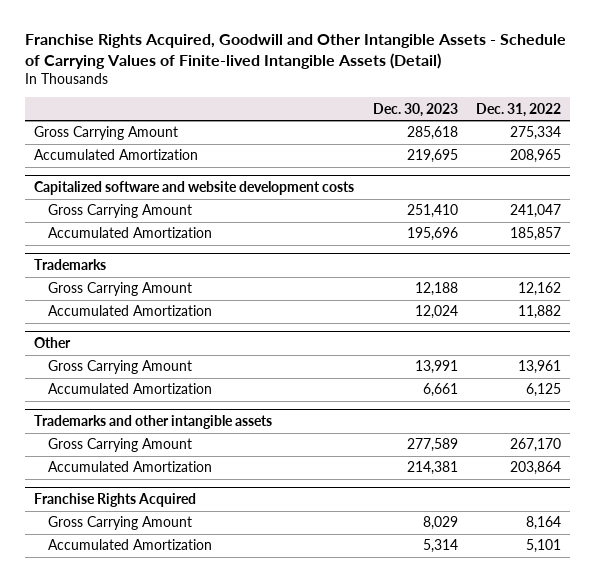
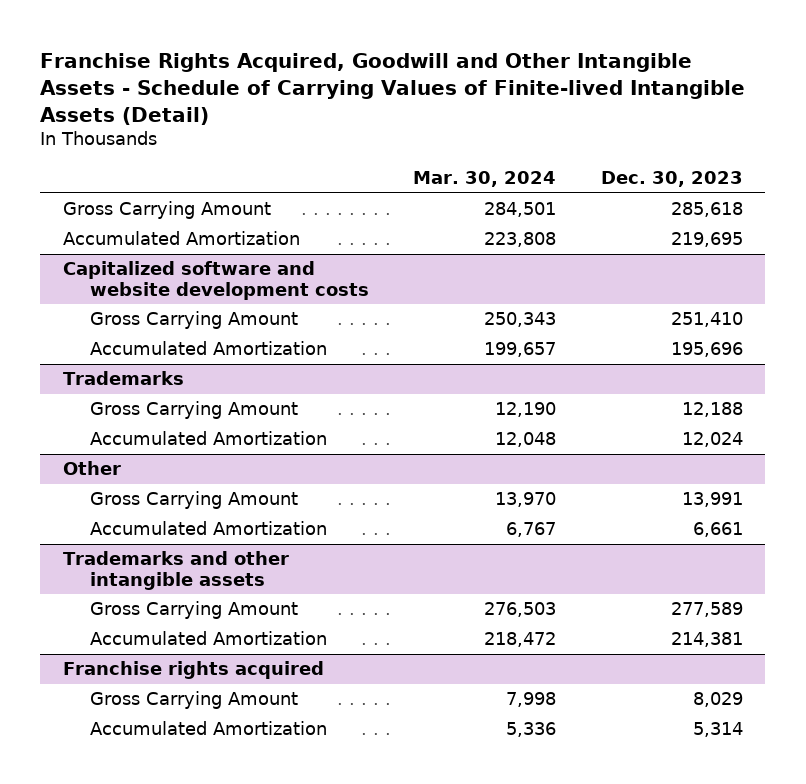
[476,102,562,117] Dec. 31, 2022 -> none
none -> [413,171,557,188] Mar. 30, 2024
[33,492,196,507] Franchise Rights Acquired -> [62,661,324,680] Franchise rights acquired

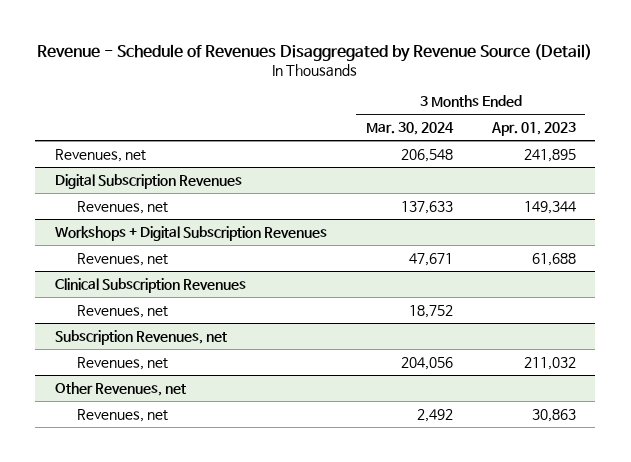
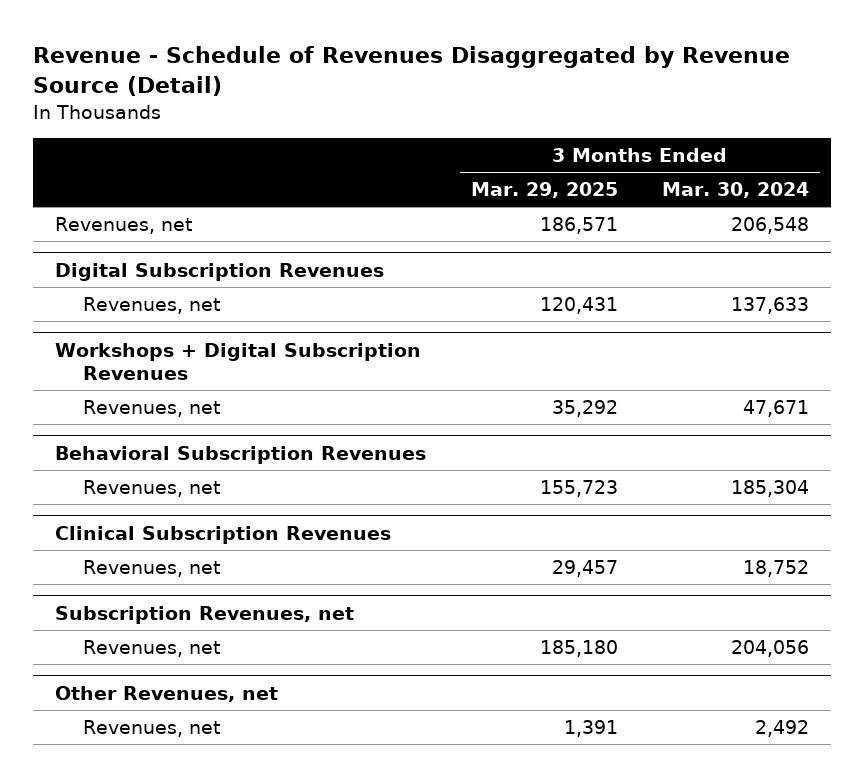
[490,122,576,137] Apr. 01, 2023 -> none
none -> [470,182,618,199] Mar. 29, 2025
none -> [55,445,427,464] Behavioral Subscription Revenues
none -> [83,480,221,498] Revenues, net

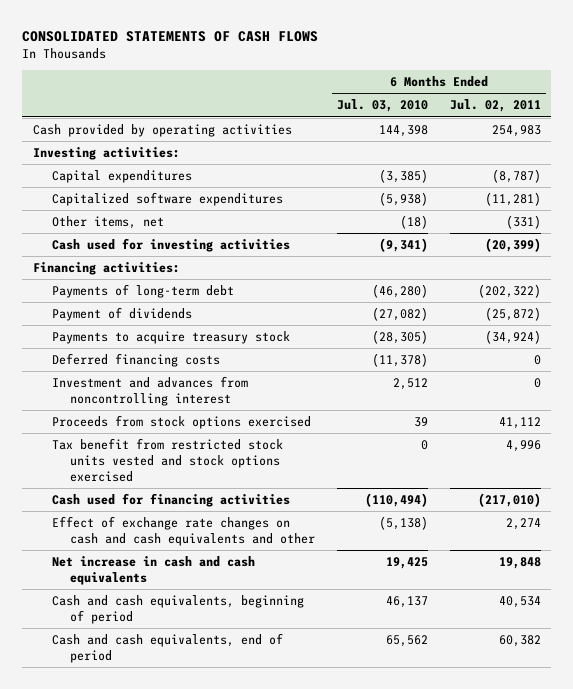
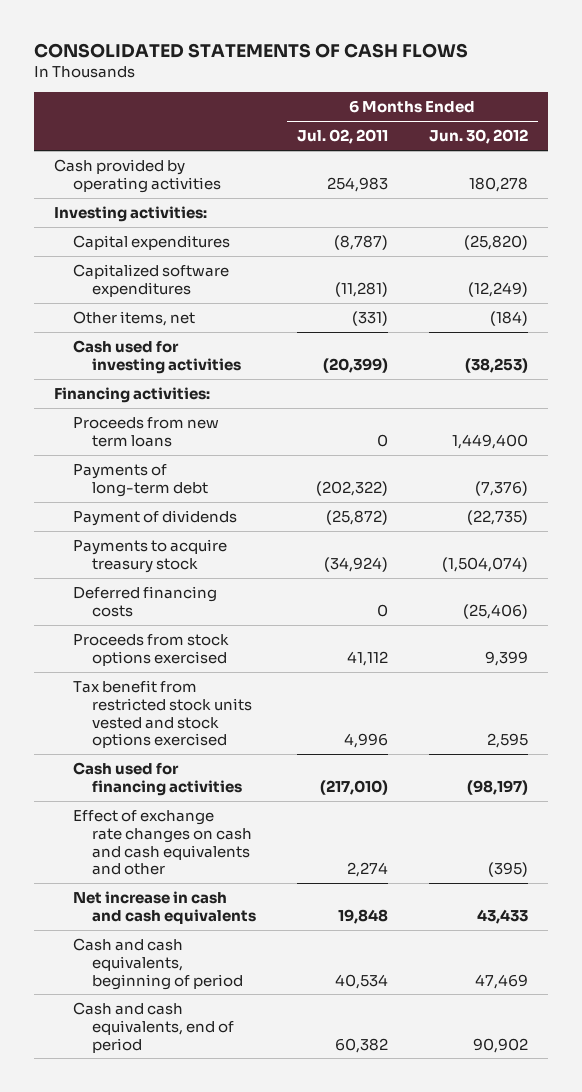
[337,99,429,113] Jul. 03, 2010 -> none
none -> [428,129,528,145] Jun. 30, 2012
none -> [73,416,220,447] Proceeds from new term loans
[51,375,248,406] Investment and advances from noncontrolling interest -> none

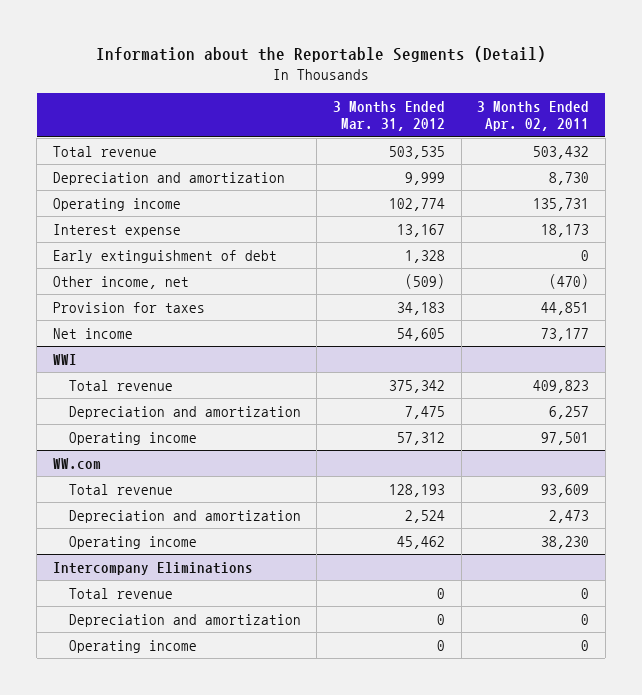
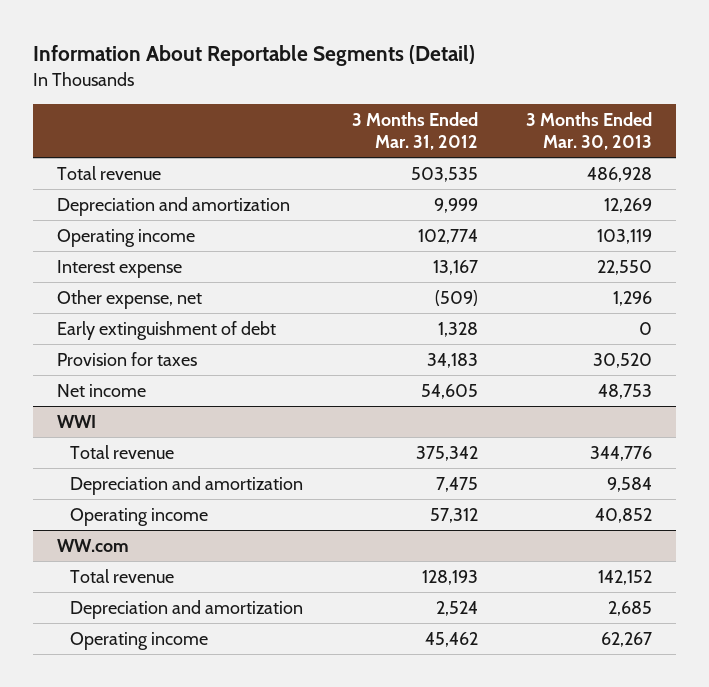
[96,46,547,63] Information about the Reportable Segments (Detail) -> [33,45,476,67] Information About Reportable Segments (Detail)
[477,100,590,132] 3 Months Ended Apr. 02, 2011 -> none
none -> [525,112,652,151] 3 Months Ended Mar. 30, 2013
none -> [57,289,203,309] Other expense, net
[52,275,189,289] Other income, net -> none
[52,561,253,575] Intercompany Eliminations -> none
[68,587,173,599] Total revenue -> none
[68,613,301,627] Depreciation and amortization -> none
[68,639,197,653] Operating income -> none

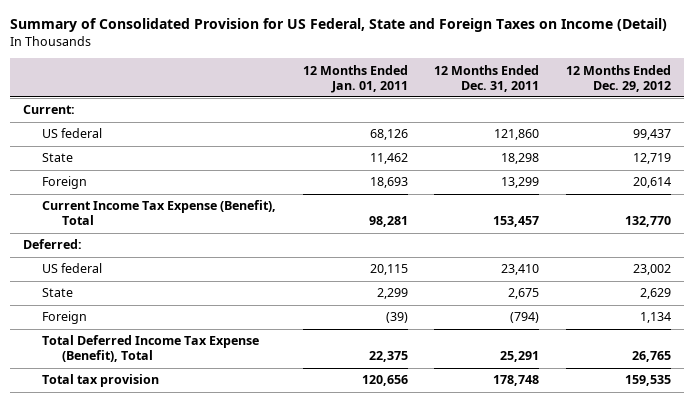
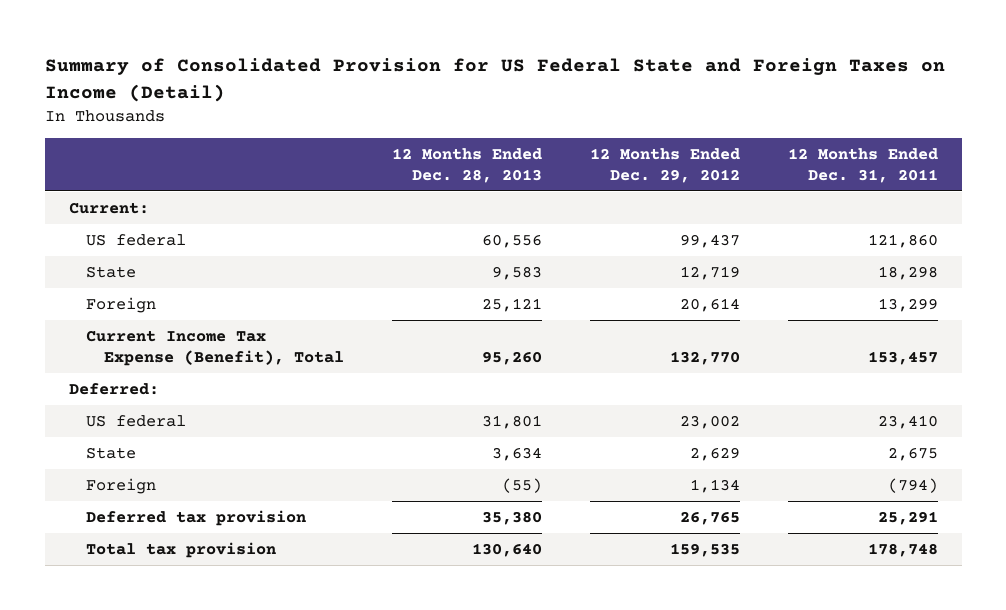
[9,18,667,33] Summary of Consolidated Provision for US Federal, State and Foreign Taxes on Income (Detail) -> [44,58,945,102] Summary of Consolidated Provision for US Federal State and Foreign Taxes on Income (Detail)
[302,64,408,93] 12 Months Ended Jan. 01, 2011 -> none
none -> [391,148,542,184] 12 Months Ended Dec. 28, 2013
[42,335,260,363] Total Deferred Income Tax Expense (Benefit), Total -> [86,509,307,526] Deferred tax provision

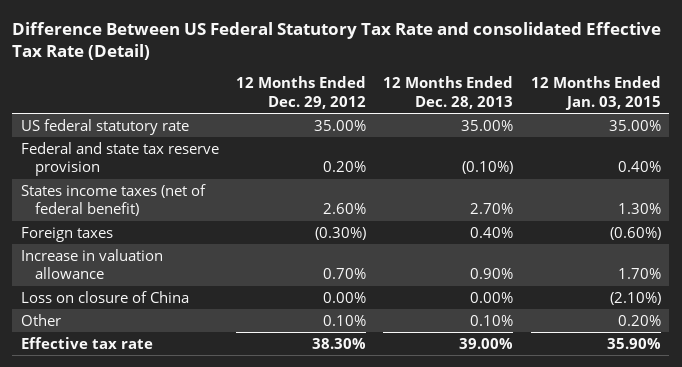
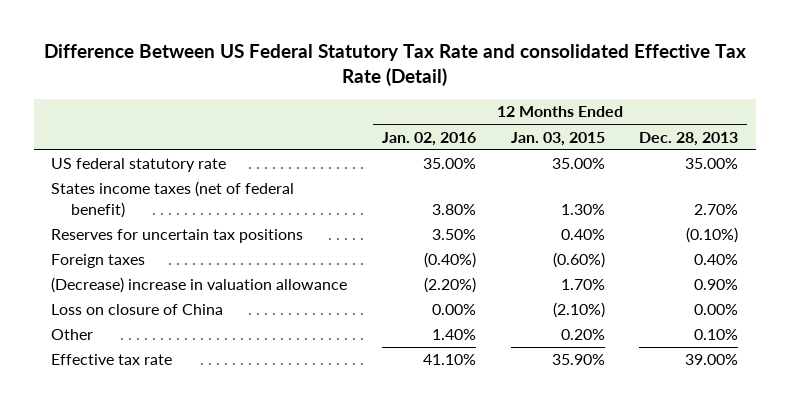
[236,76,367,110] 12 Months Ended Dec. 29, 2012 -> none
none -> [381,131,476,146] Jan. 02, 2016
[20,141,219,177] Federal and state tax reserve provision -> none
none -> [50,229,303,244] Reserves for uncertain tax positions
[20,248,163,280] Increase in valuation allowance -> [50,277,347,294] (Decrease) increase in valuation allowance

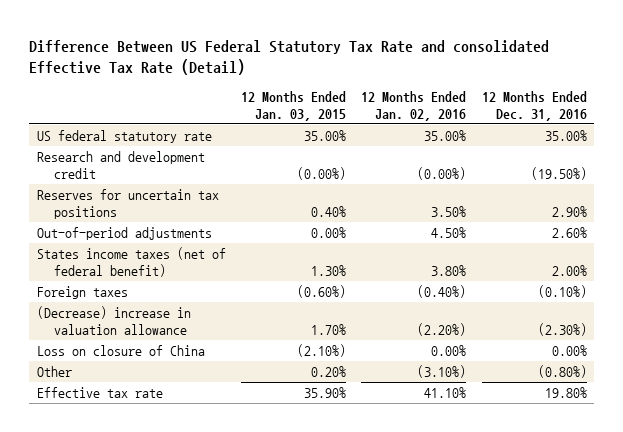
[639,131,739,146] Dec. 28, 2013 -> none
none -> [481,91,587,121] 12 Months Ended Dec. 31, 2016
none -> [36,151,205,179] Research and development credit
none -> [36,227,212,241] Out-of-period adjustments
[50,181,294,218] States income taxes (net of federal benefit) -> [36,247,226,277] States income taxes (net of federal benefit)
[431,329,476,341] 1.40% -> [417,365,467,379] (3.10%)

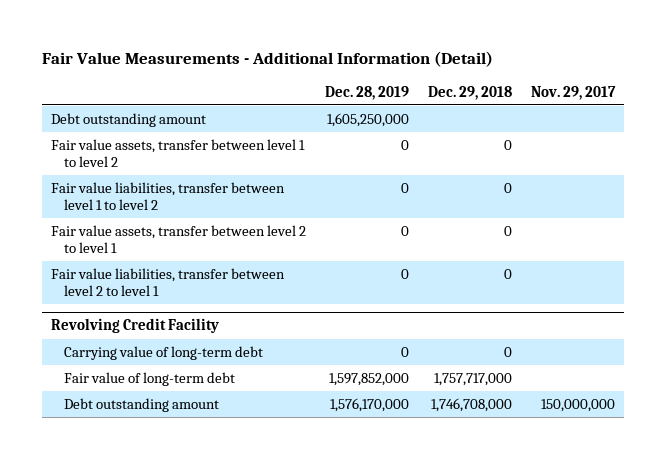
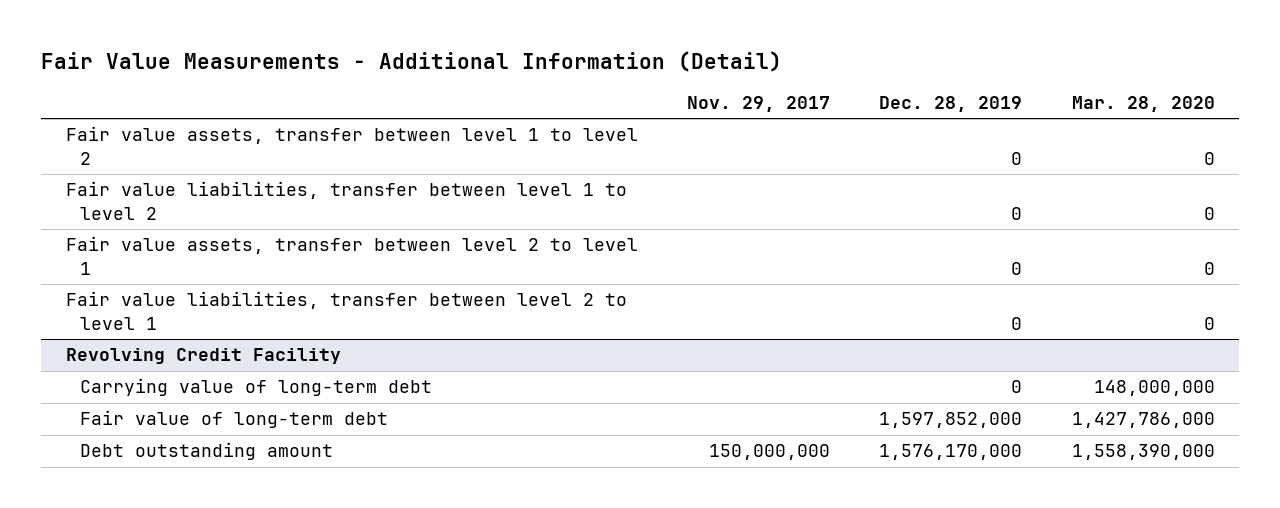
[427,85,512,100] Dec. 29, 2018 -> none
none -> [1071,95,1215,112] Mar. 28, 2020
[51,112,207,127] Debt outstanding amount -> none

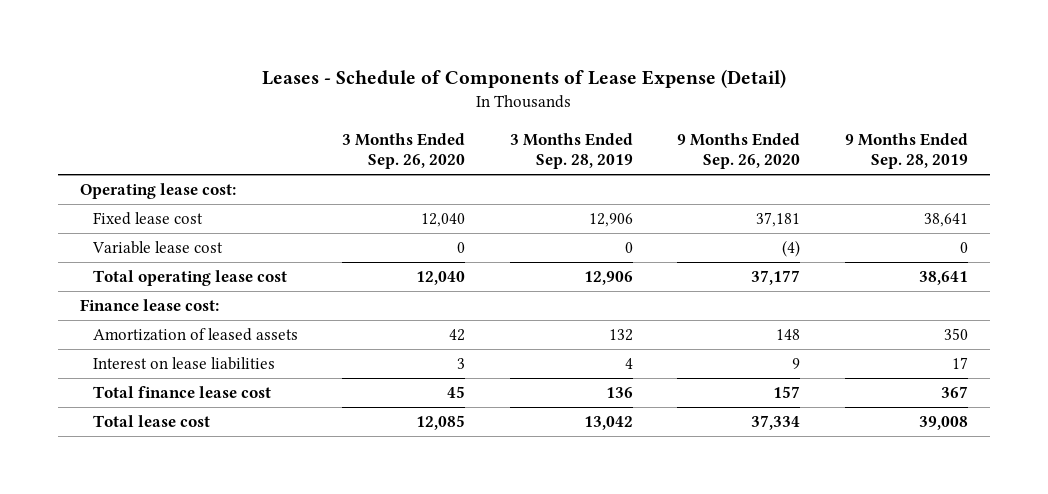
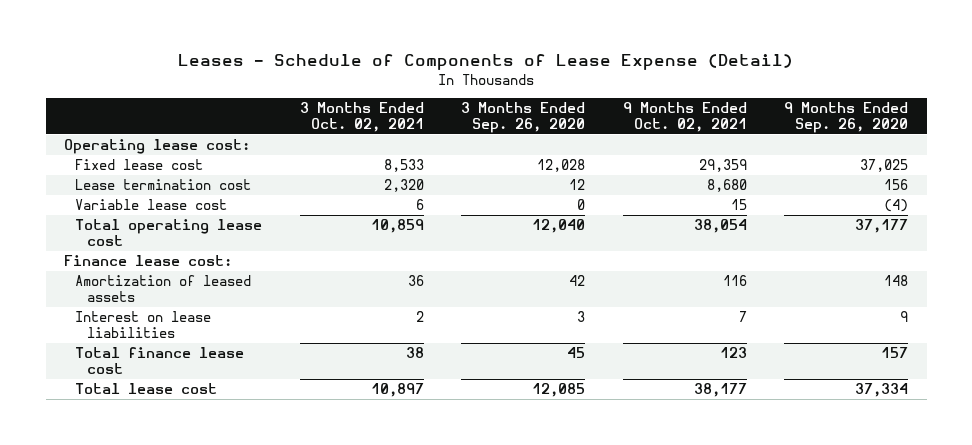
[509,132,633,170] 3 Months Ended Sep. 28, 2019 -> none
[844,132,968,170] 9 Months Ended Sep. 28, 2019 -> none
none -> [299,101,424,132] 3 Months Ended Oct. 02, 2021
none -> [622,101,747,132] 9 Months Ended Oct. 02, 2021
[421,213,466,228] 12,040 -> [537,158,586,172] 12,028
[756,212,801,228] 37,181 -> [859,158,908,172] 37,025
none -> [75,178,252,190] Lease termination cost

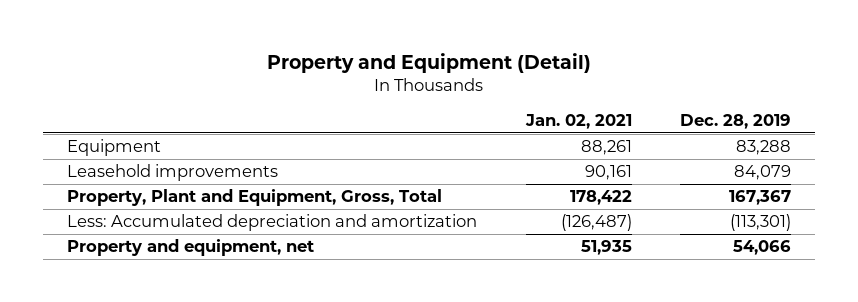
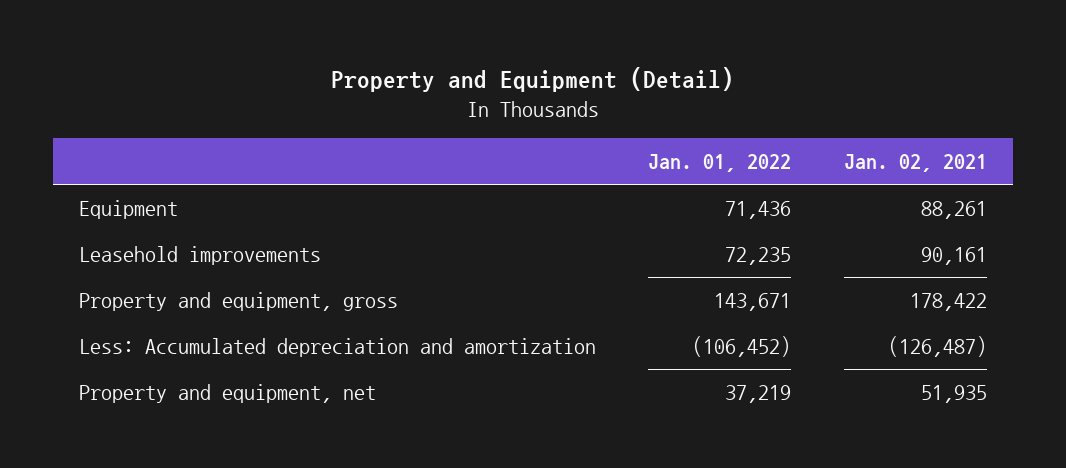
[679,113,791,129] Dec. 28, 2019 -> none
none -> [648,154,792,173] Jan. 01, 2022
[67,189,443,207] Property, Plant and Equipment, Gross, Total -> [78,291,398,311] Property and equipment, gross

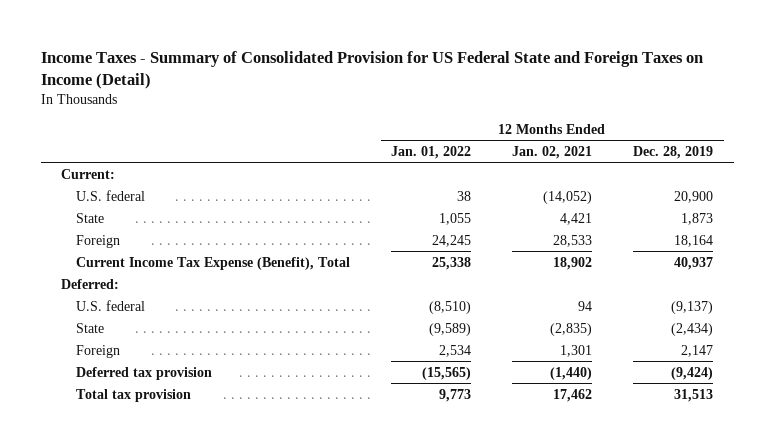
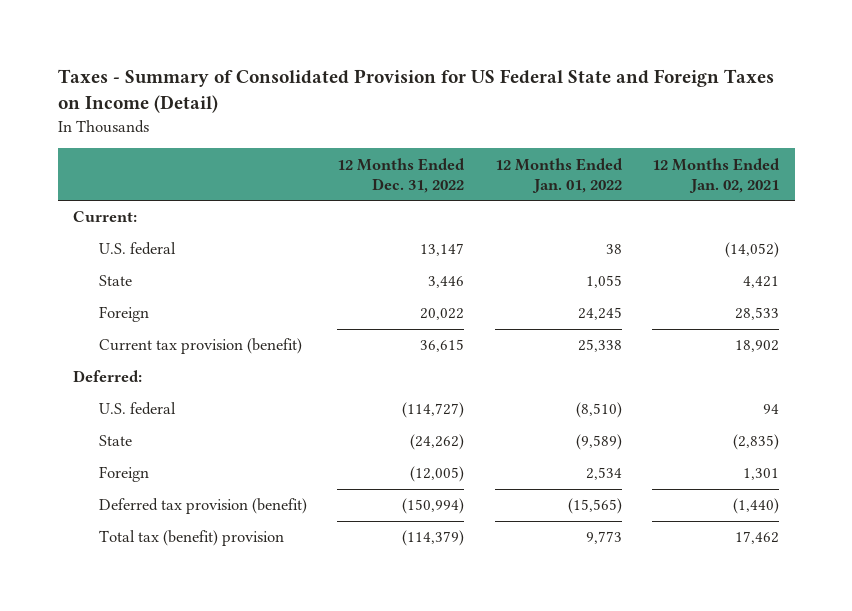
[40,50,703,89] Income Taxes - Summary of Consolidated Provision for US Federal State and Foreign Taxes on Income (Detail) -> [57,69,774,114] Taxes - Summary of Consolidated Provision for US Federal State and Foreign Taxes on Income (Detail)
[633,145,714,159] Dec. 28, 2019 -> none
none -> [337,157,466,193] 12 Months Ended Dec. 31, 2022
[76,256,351,270] Current Income Tax Expense (Benefit), Total -> [98,338,302,355] Current tax provision (benefit)
[76,366,213,380] Deferred tax provision -> [98,498,307,515] Deferred tax provision (benefit)
[76,388,192,402] Total tax provision -> [98,530,284,547] Total tax (benefit) provision

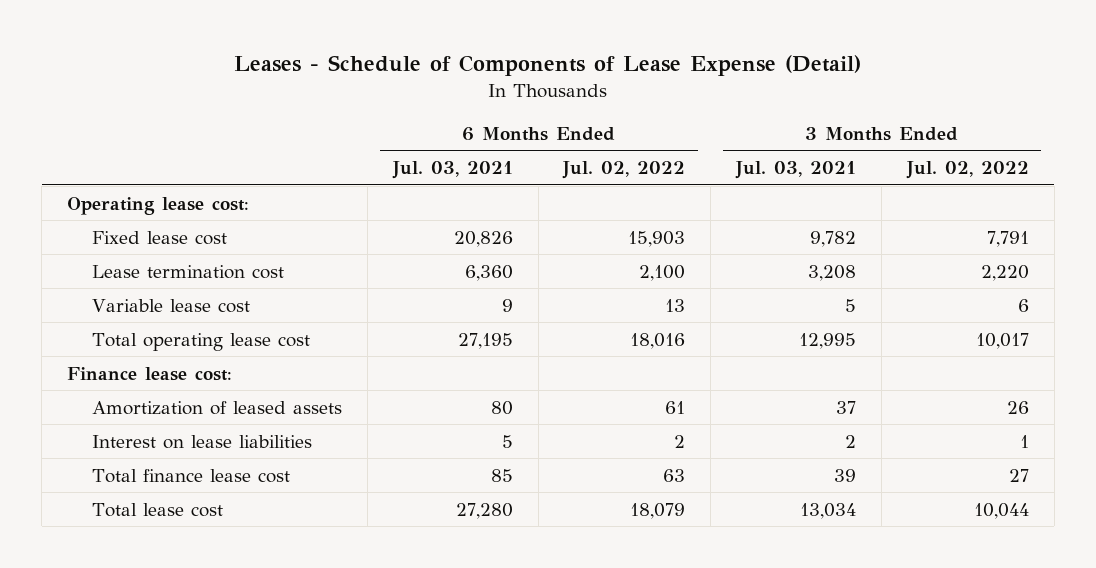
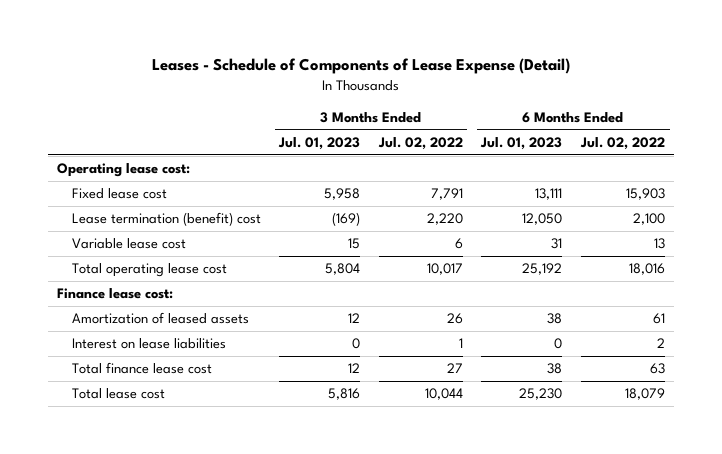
[391,161,513,180] Jul. 03, 2021 -> none
[735,161,857,180] Jul. 03, 2021 -> none
none -> [278,136,361,150] Jul. 01, 2023
none -> [480,136,563,150] Jul. 01, 2023
[92,264,285,279] Lease termination cost -> [71,212,261,227] Lease termination (benefit) cost

